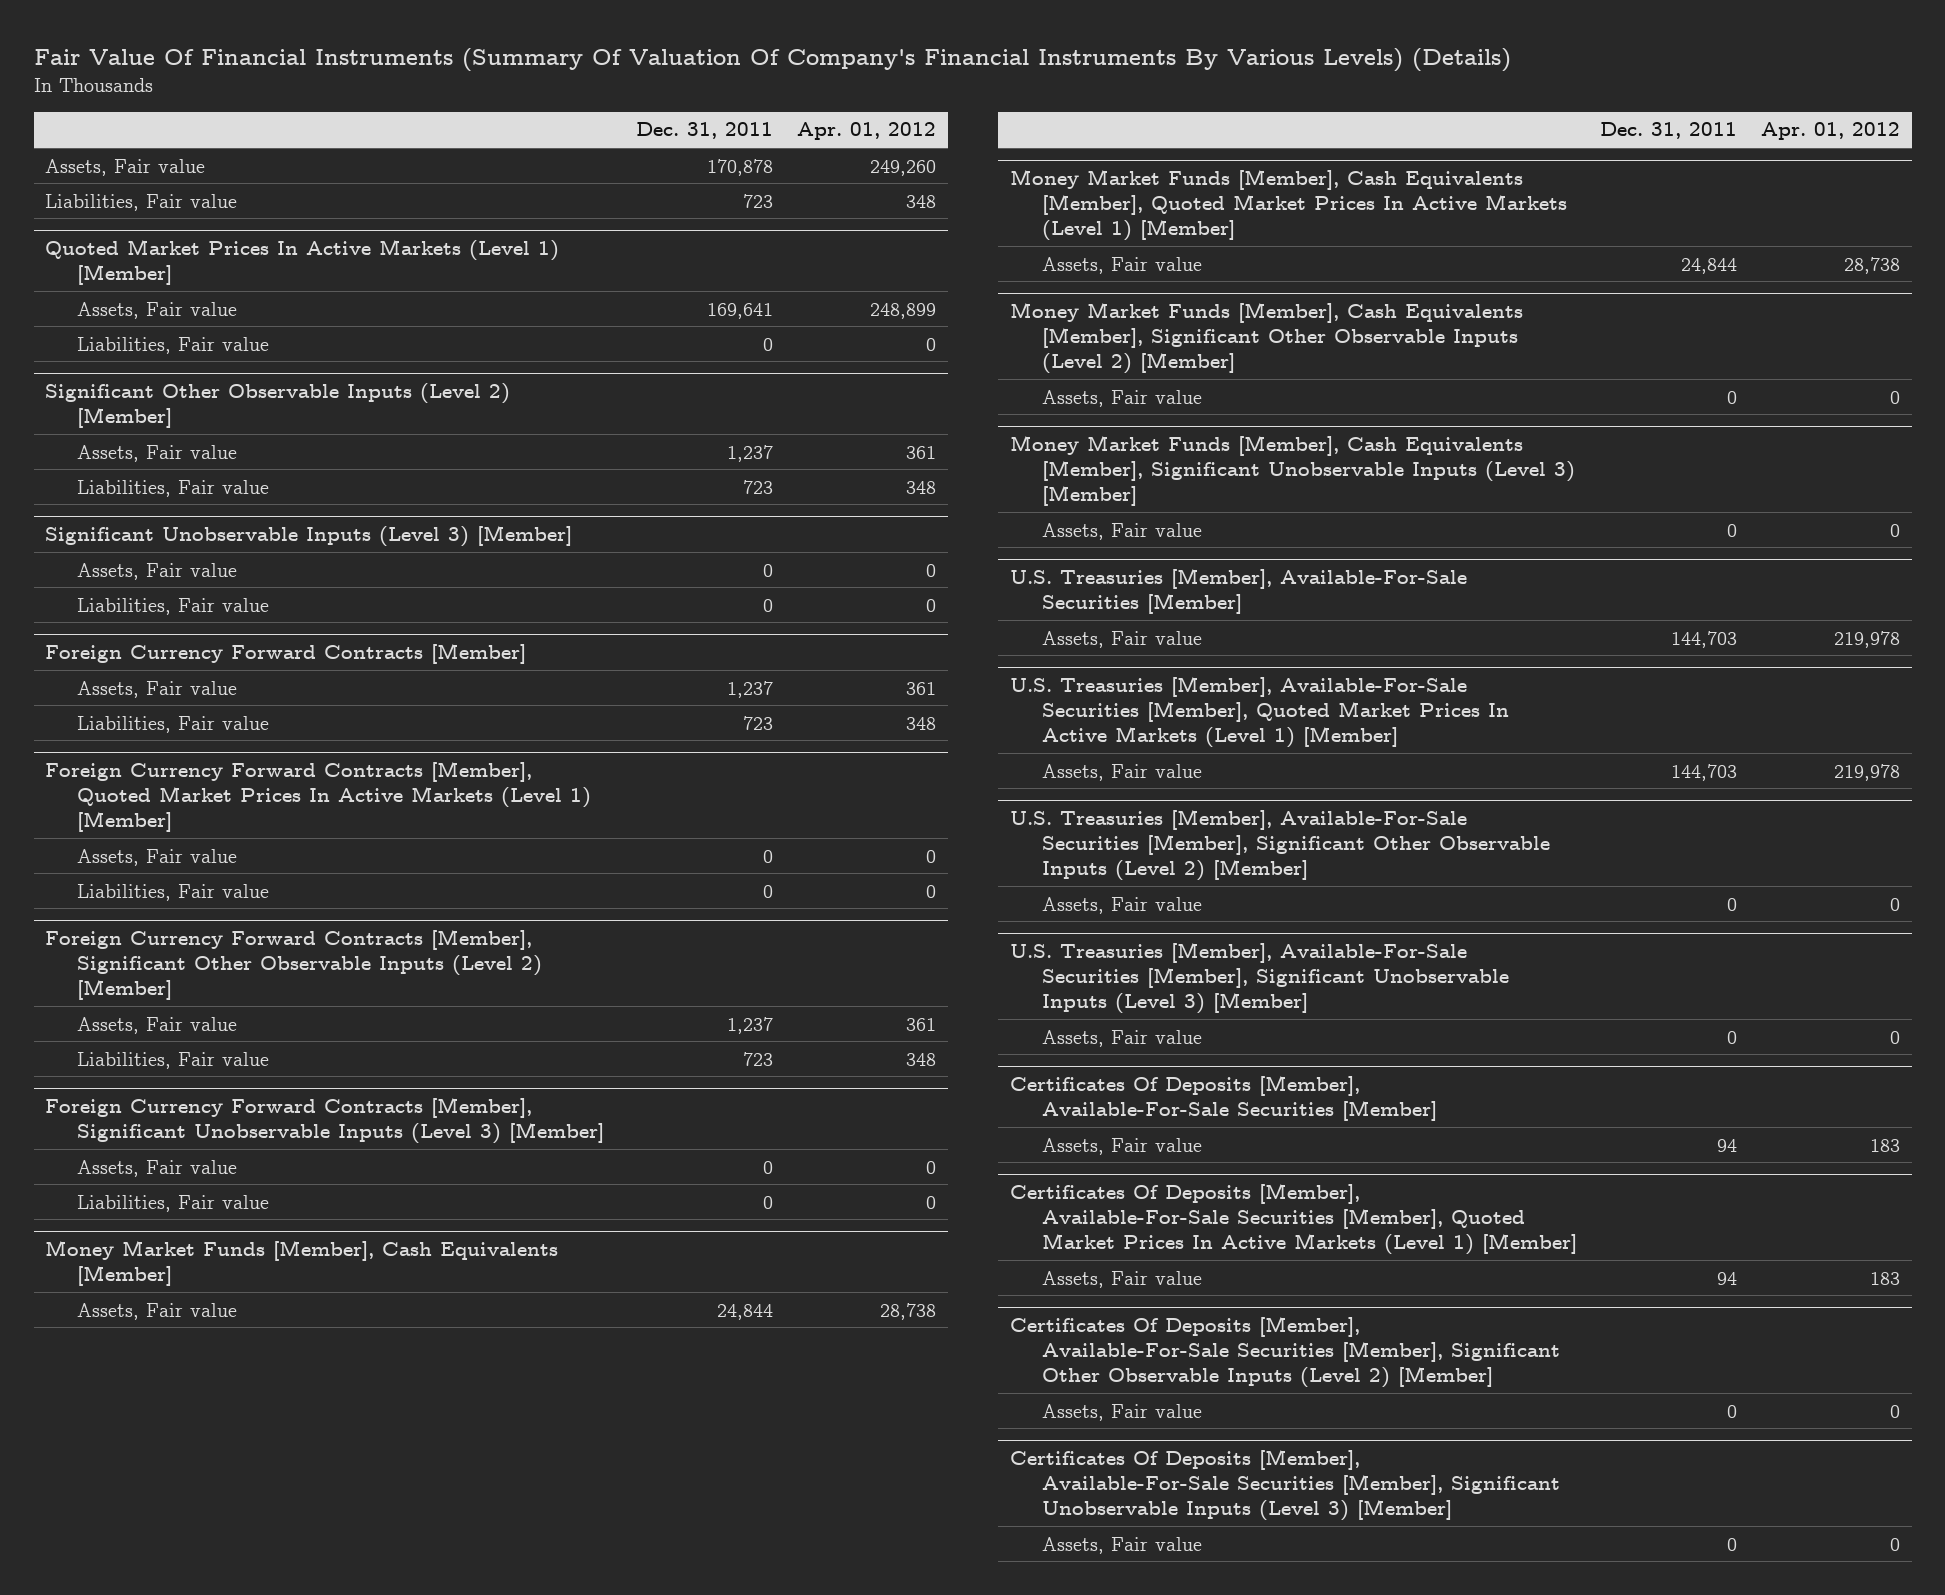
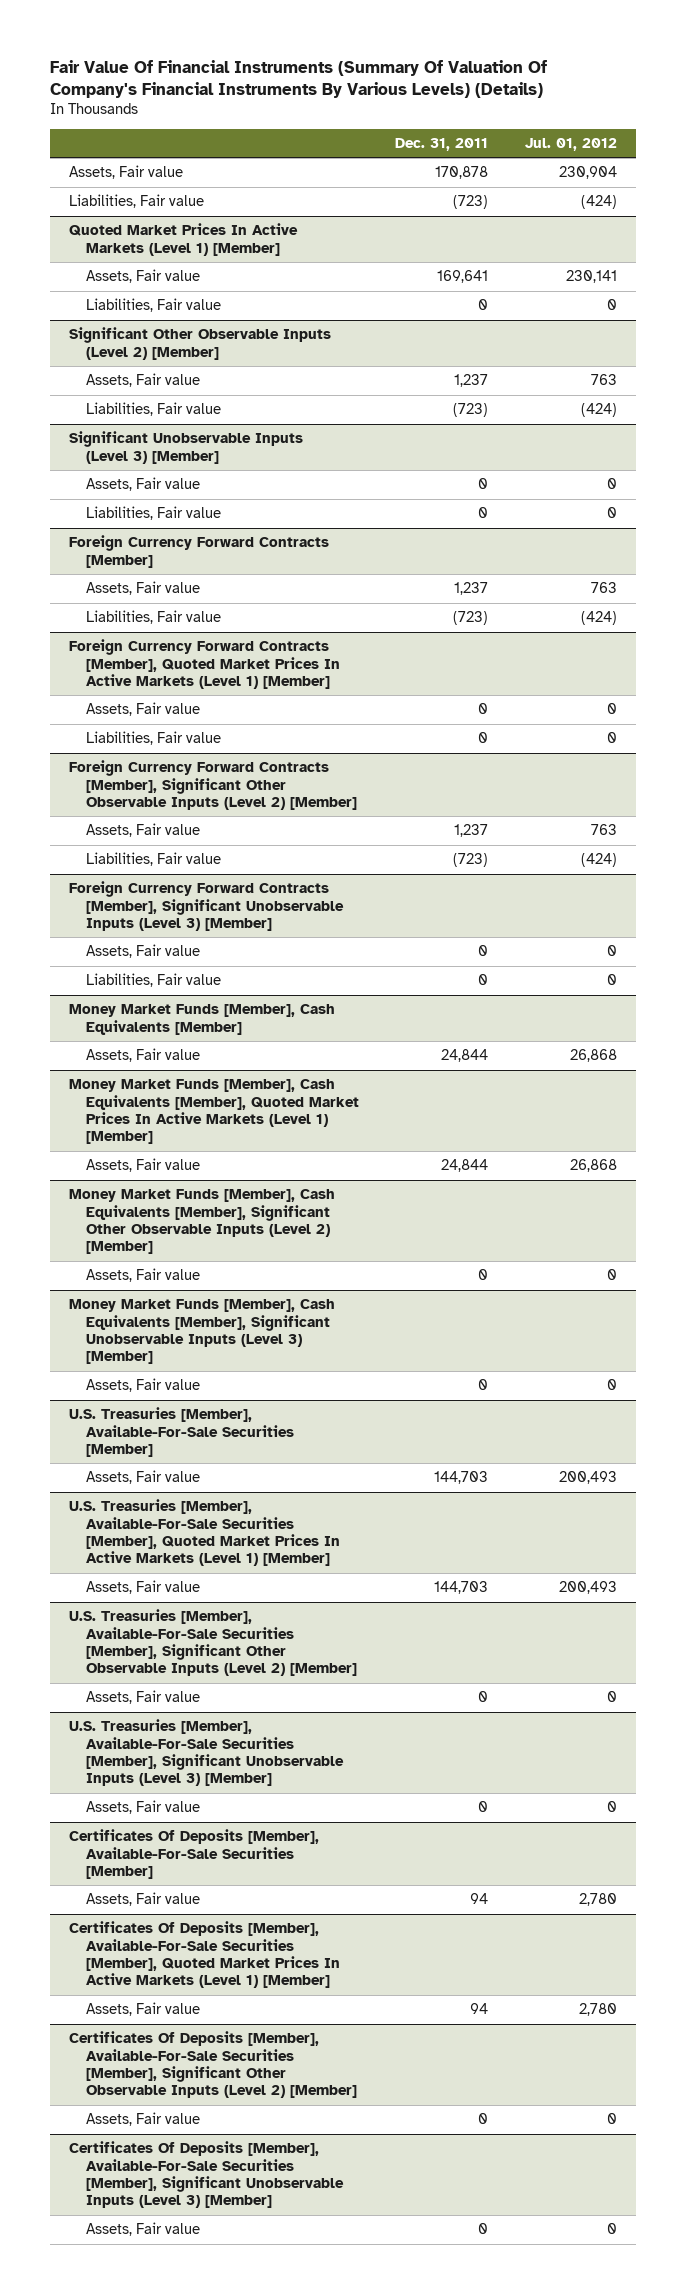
[796,122,936,141] Apr. 01, 2012 -> none
none -> [525,137,618,151] Jul. 01, 2012
[743,193,774,208] 723 -> [453,195,489,210] (723)
[743,479,774,494] 723 -> [453,403,489,418] (723)
[743,715,774,730] 723 -> [453,611,489,626] (723)
[743,1051,774,1066] 723 -> [453,853,489,868] (723)

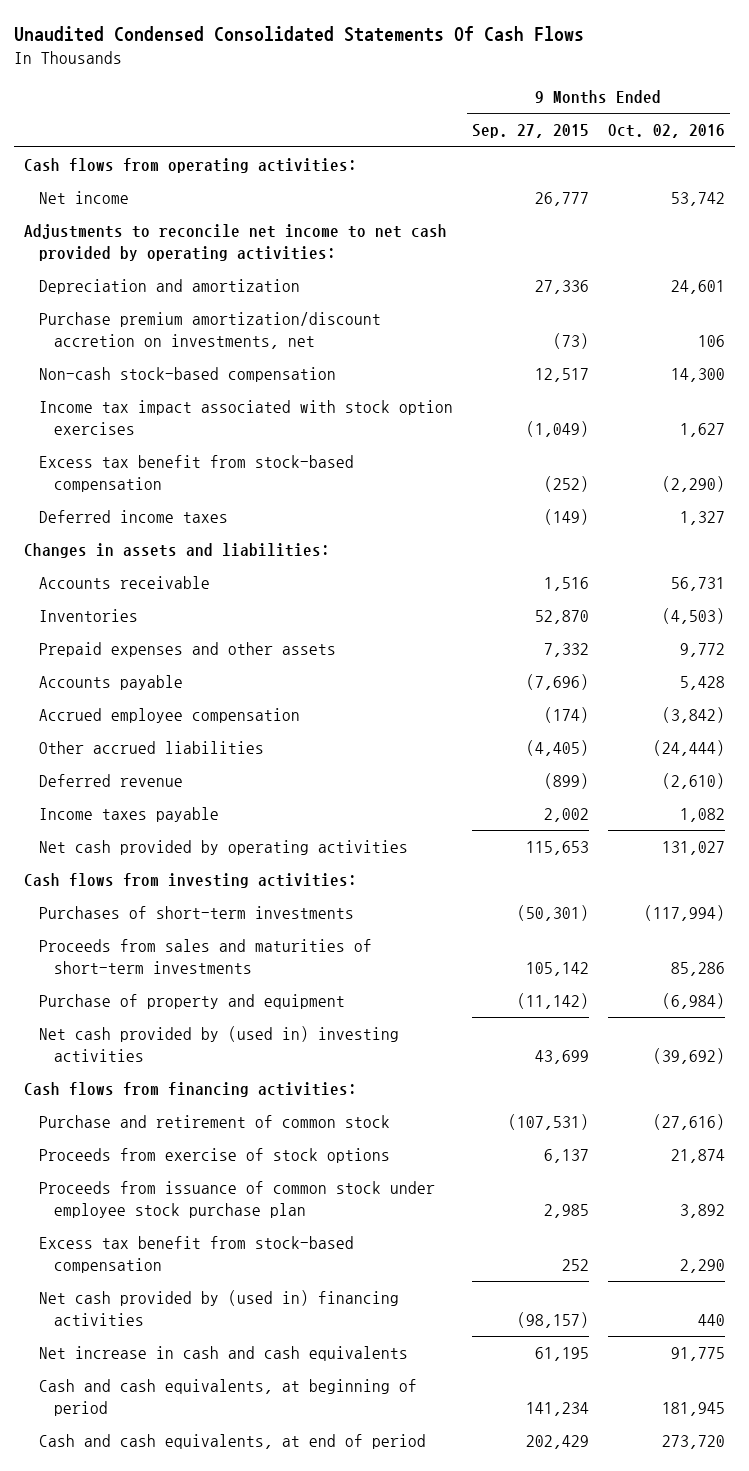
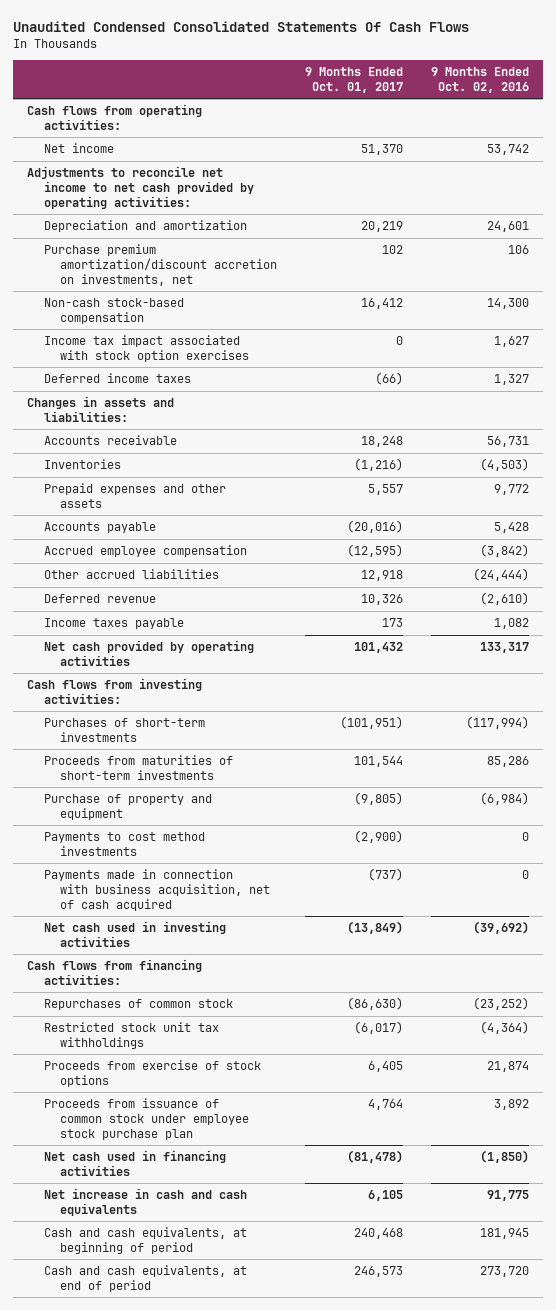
[471,124,589,139] Sep. 27, 2015 -> none
none -> [305,66,404,93] 9 Months Ended Oct. 01, 2017
[38,455,354,492] Excess tax benefit from stock-based compensation -> none
[662,841,726,856] 131,027 -> [480,642,530,654] 133,317
[38,939,372,974] Proceeds from sales and maturities of short-term investments -> [43,755,233,780] Proceeds from maturities of short-term investments
none -> [43,832,205,856] Payments to cost method investments
none -> [43,869,271,911] Payments made in connection with business acquisition, net of cash acquired
[38,1026,399,1062] Net cash provided by (used in) investing activities -> [43,921,226,947] Net cash used in investing activities
[38,1115,390,1129] Purchase and retirement of common stock -> [43,999,233,1011] Repurchases of common stock
[653,1114,726,1131] (27,616) -> [473,997,530,1011] (23,252)
none -> [43,1022,219,1049] Restricted stock unit tax withholdings
[38,1236,354,1273] Excess tax benefit from stock-based compensation -> none
[38,1290,399,1326] Net cash provided by (used in) financing activities -> [43,1150,226,1176] Net cash used in financing activities
[698,1313,726,1326] 440 -> [480,1150,530,1164] (1,850)

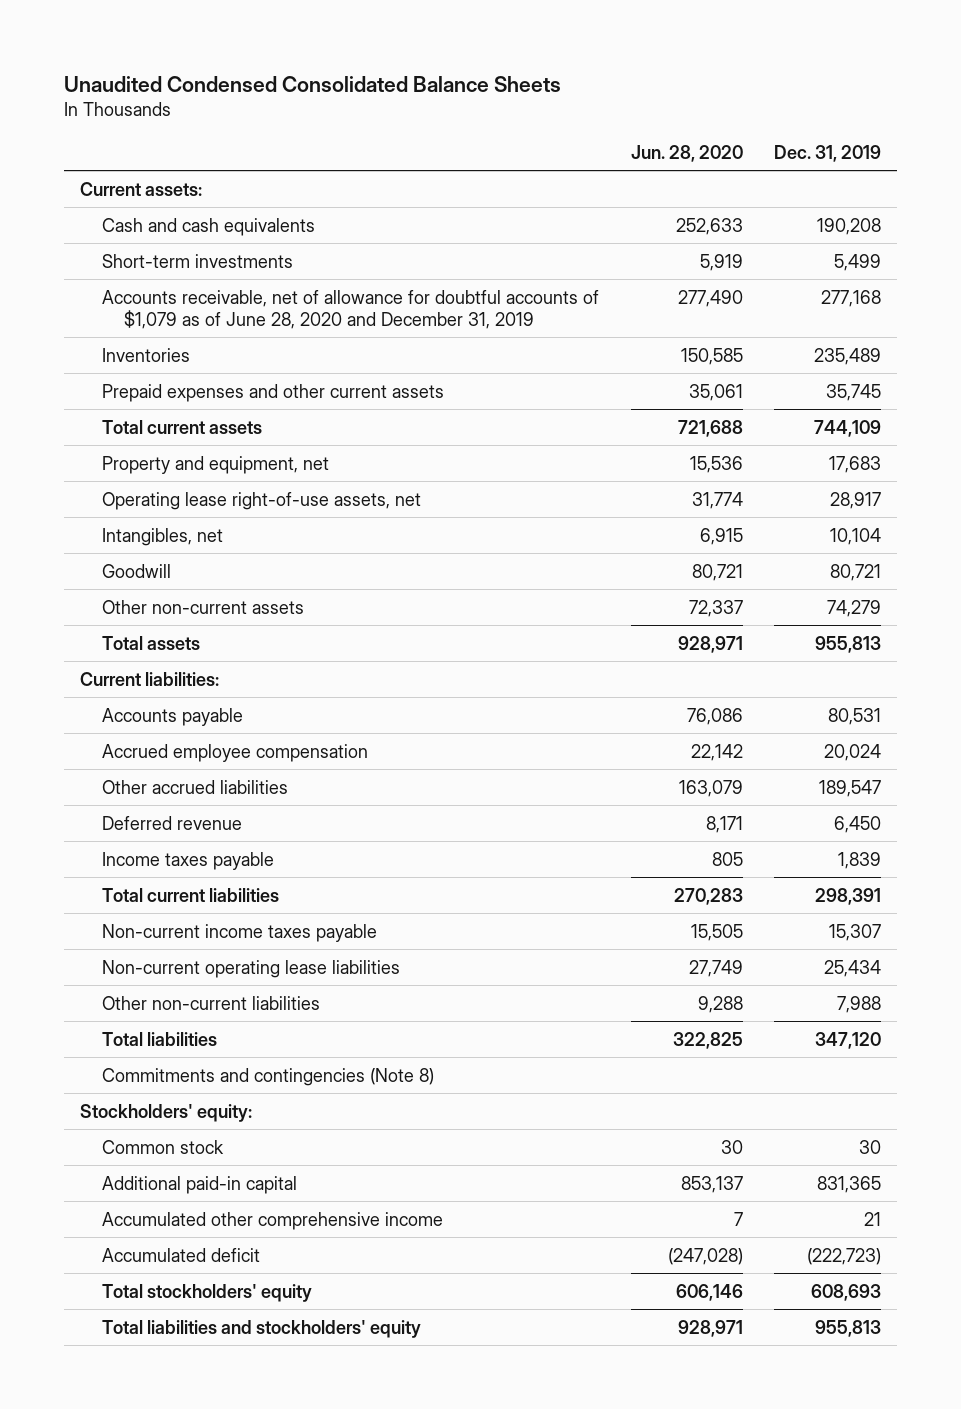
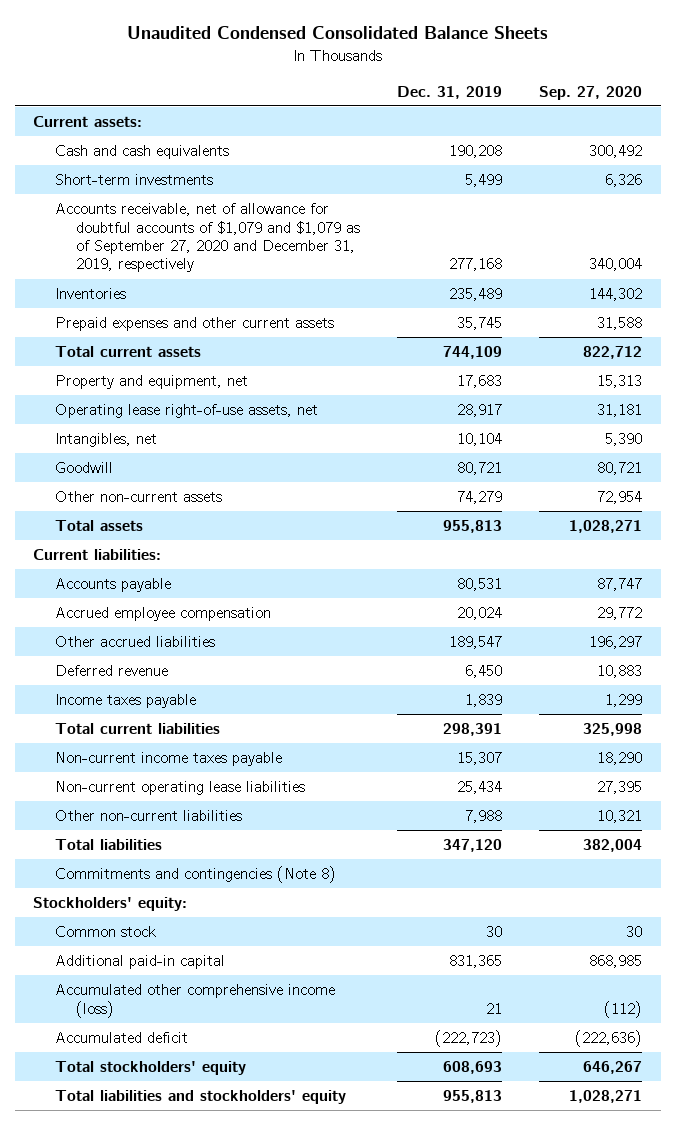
[630,145,743,163] Jun. 28, 2020 -> none
none -> [539,85,643,100] Sep. 27, 2020
[101,289,599,329] Accounts receivable, net of allowance for doubtful accounts of $1,079 as of June 28, 2020 and December 31, 2019 -> [54,203,361,273] Accounts receivable, net of allowance for doubtful accounts of $1,079 and $1,079 as of September 27, 2020 and December 31, 2019, respectively
[101,1211,443,1230] Accumulated other comprehensive income -> [54,984,335,1018] Accumulated other comprehensive income (loss)

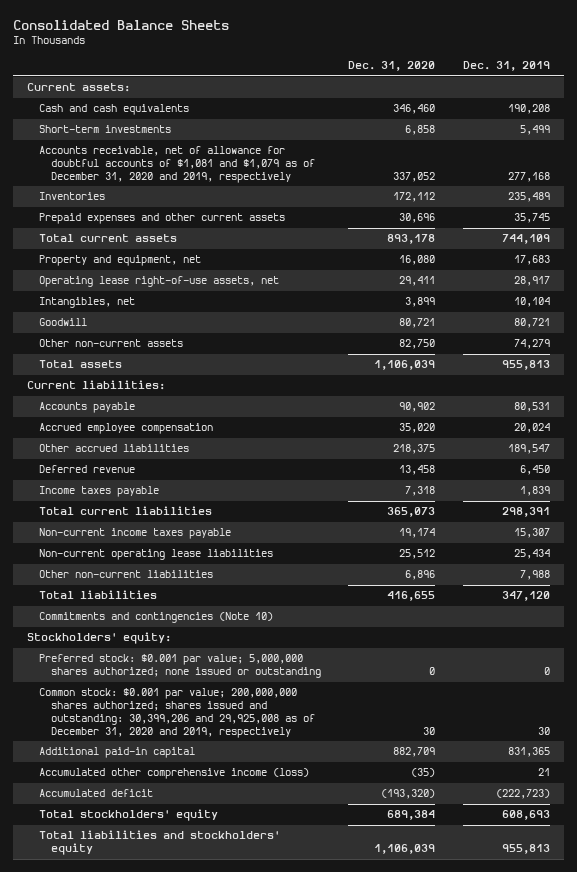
[126,26,548,40] Unaudited Condensed Consolidated Balance Sheets -> [13,19,230,30] Consolidated Balance Sheets
[539,85,643,100] Sep. 27, 2020 -> none
none -> [348,61,436,72] Dec. 31, 2020
[54,203,361,273] Accounts receivable, net of allowance for doubtful accounts of $1,079 and $1,079 as of September 27, 2020 and December 31, 2019, respectively -> [38,146,315,184] Accounts receivable, net of allowance for doubtful accounts of $1,081 and $1,079 as of December 31, 2020 and 2019, respectively
[54,866,336,884] Commitments and contingencies (Note 8) -> [38,612,273,624] Commitments and contingencies (Note 10)
none -> [38,654,321,679] Preferred stock: $0.001 par value; 5,000,000 shares authorized; none issued or outstanding
[54,926,156,938] Common stock -> [38,688,315,739] Common stock: $0.001 par value; 200,000,000 shares authorized; shares issued and outstanding: 30,399,206 and 29,925,008 as of December 31, 2020 and 2019, respectively

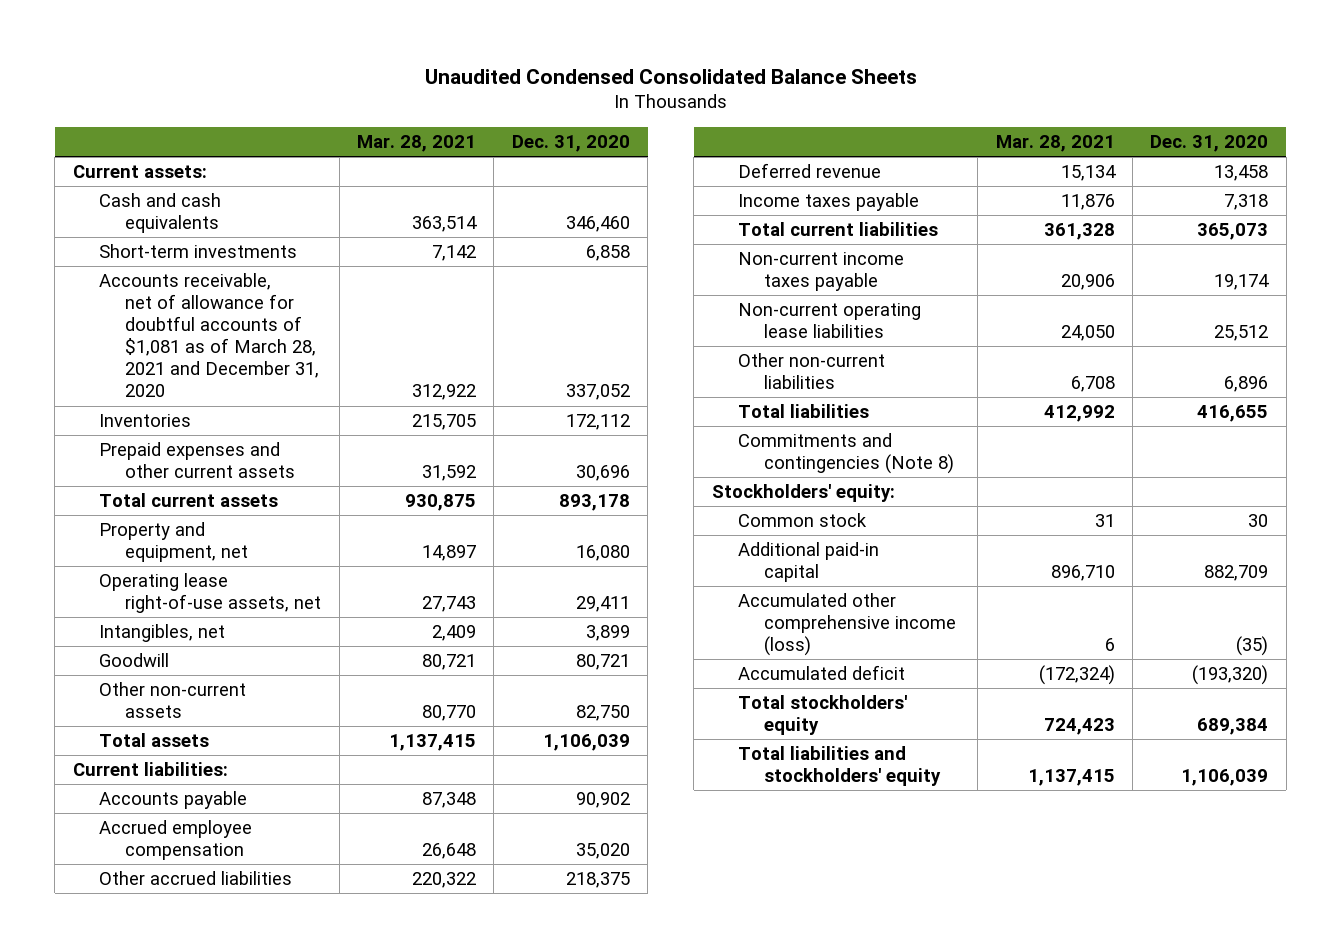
[13,19,230,30] Consolidated Balance Sheets -> [424,68,917,84] Unaudited Condensed Consolidated Balance Sheets
[462,61,550,72] Dec. 31, 2019 -> none
none -> [357,134,477,152] Mar. 28, 2021
[38,146,315,184] Accounts receivable, net of allowance for doubtful accounts of $1,081 and $1,079 as of December 31, 2020 and 2019, respectively -> [99,273,320,398] Accounts receivable, net of allowance for doubtful accounts of $1,081 as of March 28, 2021 and December 31, 2020
[38,612,273,624] Commitments and contingencies (Note 10) -> [737,433,954,475] Commitments and contingencies (Note 8)
[38,654,321,679] Preferred stock: $0.001 par value; 5,000,000 shares authorized; none issued or outstanding -> none
[38,688,315,739] Common stock: $0.001 par value; 200,000,000 shares authorized; shares issued and outstanding: 30,399,206 and 29,925,008 as of December 31, 2020 and 2019, respectively -> [737,513,867,528] Common stock

